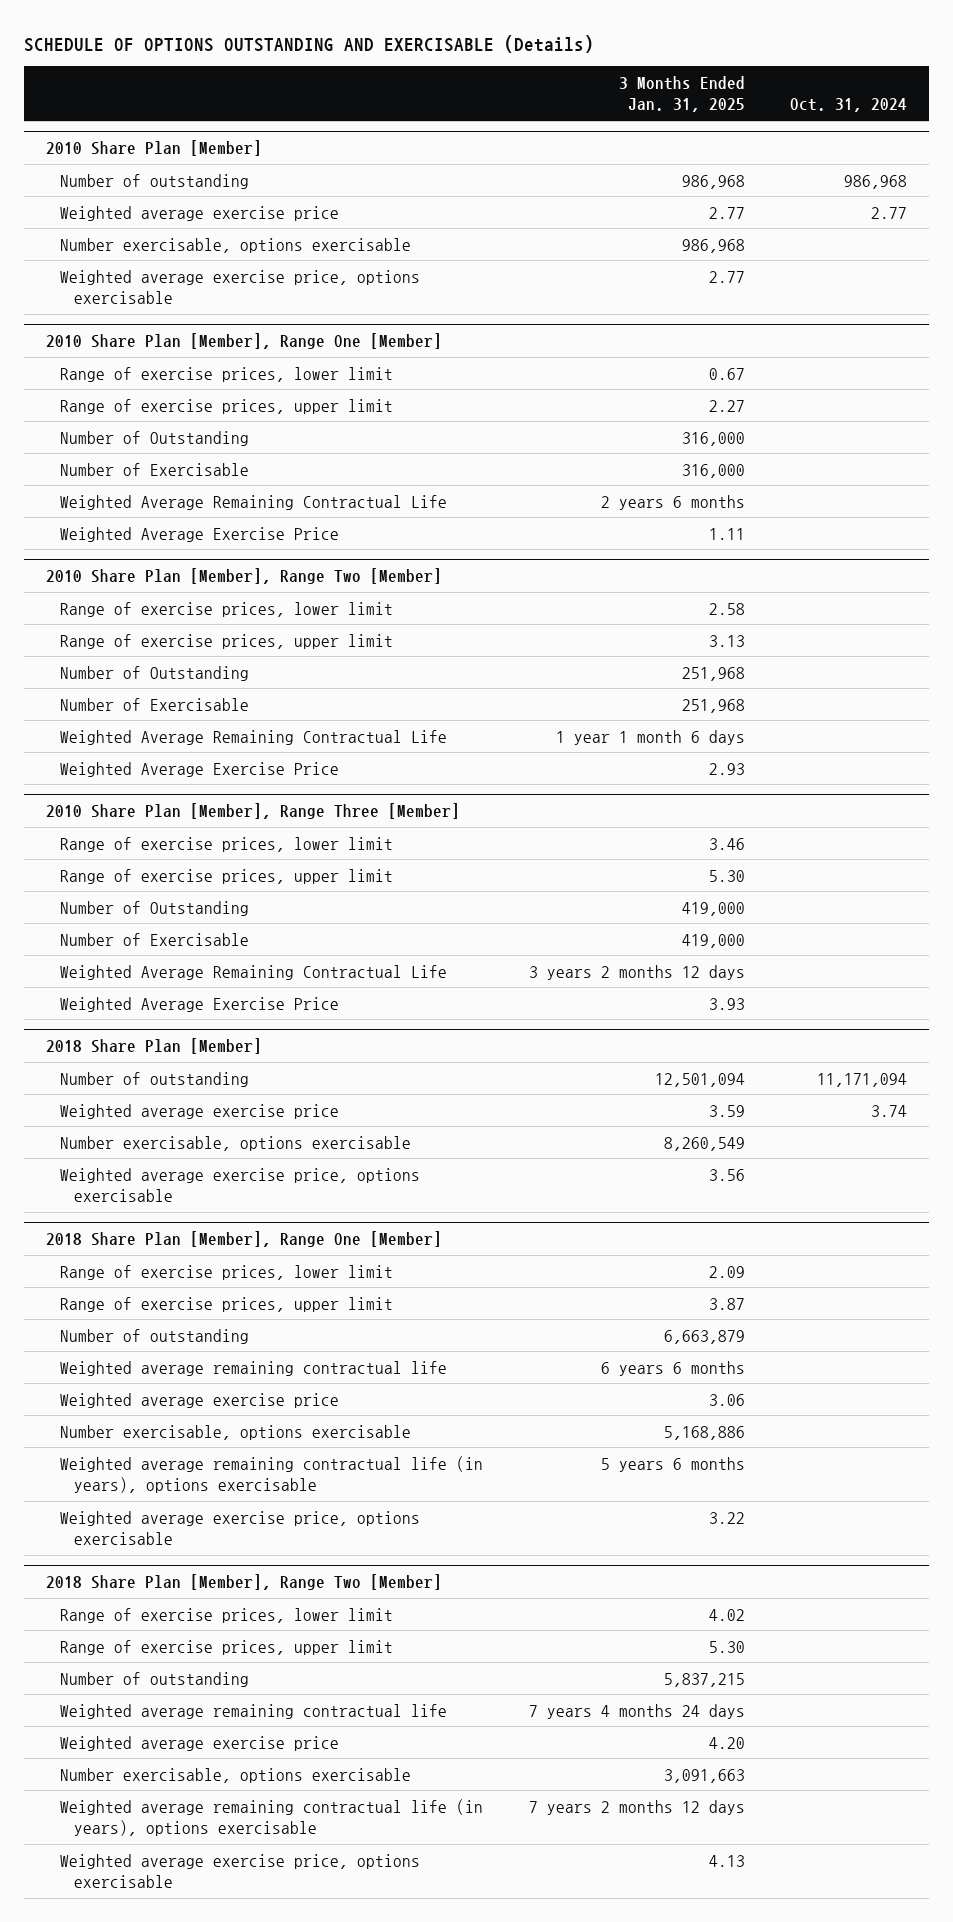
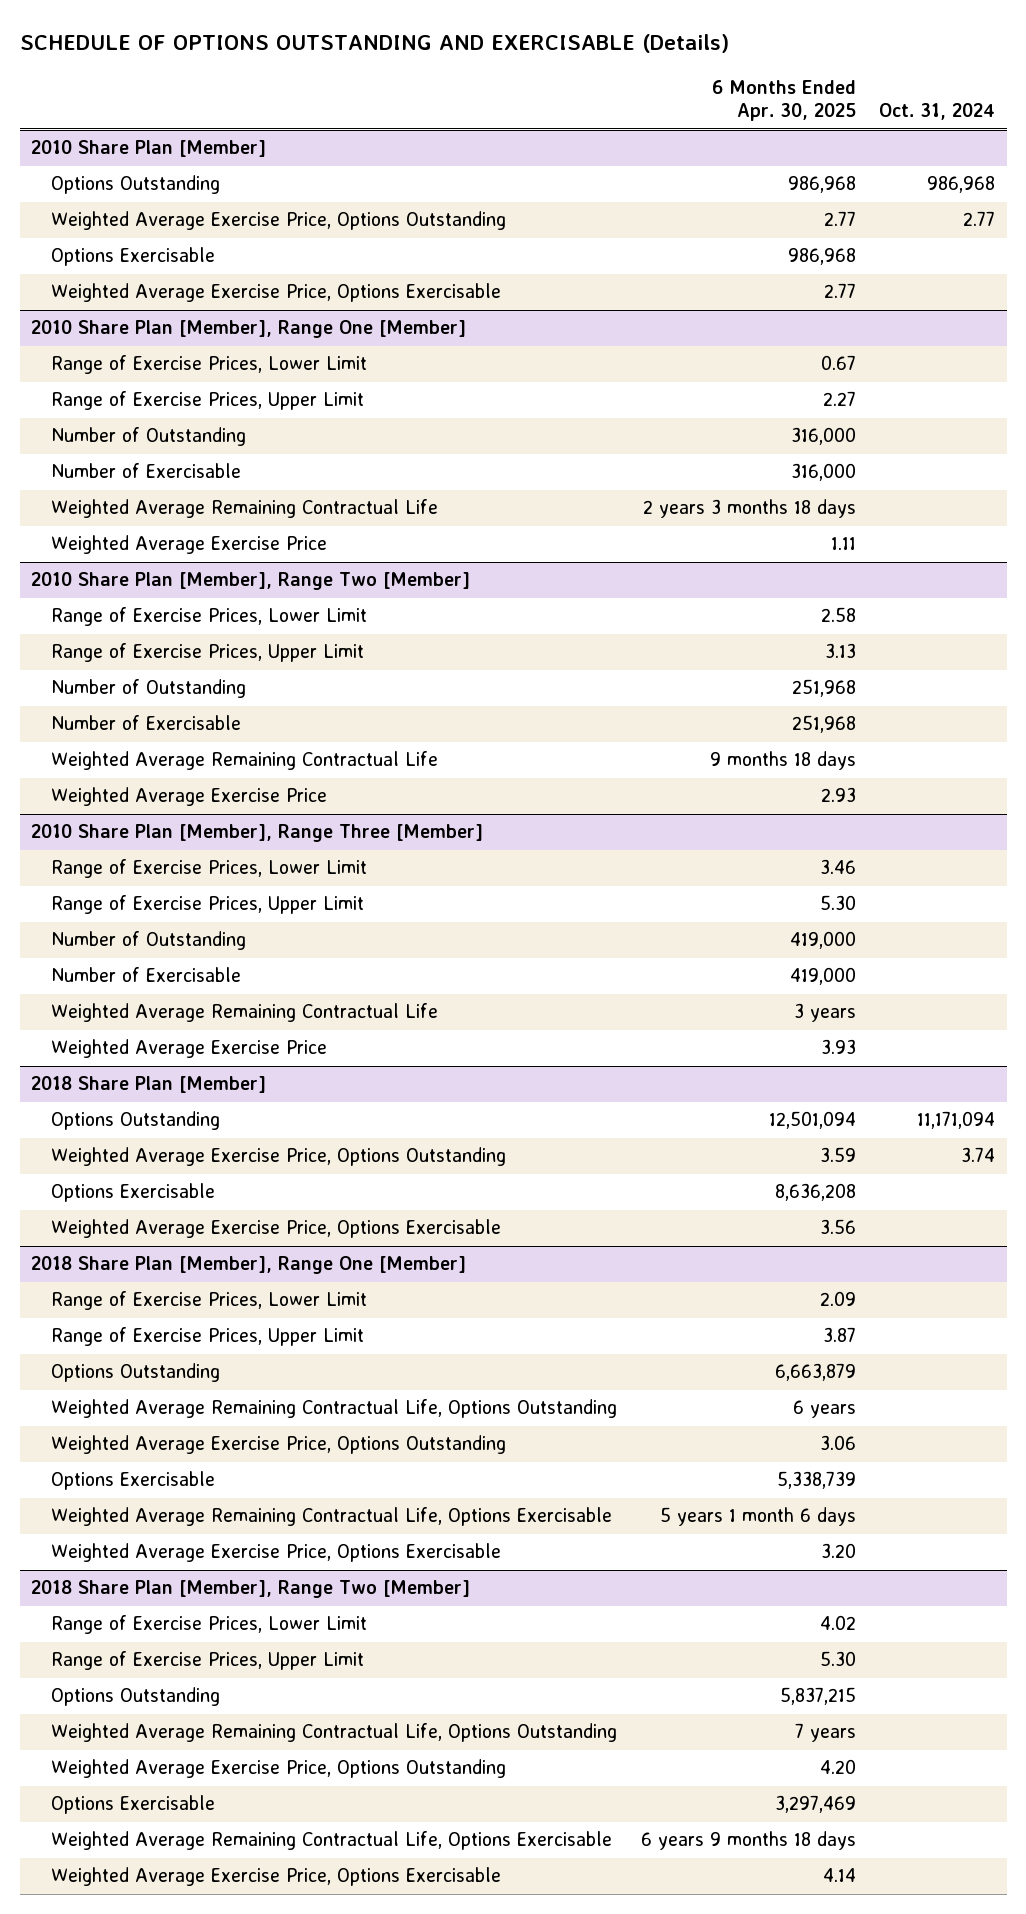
[618,75,745,113] 3 Months Ended Jan. 31, 2025 -> none
none -> [711,79,856,122] 6 Months Ended Apr. 30, 2025
[60,173,250,189] Number of outstanding -> [51,175,221,195] Options Outstanding
[60,205,340,221] Weighted average exercise price -> [51,211,507,231] Weighted Average Exercise Price, Options Outstanding
[60,237,412,253] Number exercisable, options exercisable -> [51,247,216,267] Options Exercisable
[60,269,421,304] Weighted average exercise price, options exercisable -> [51,283,502,303] Weighted Average Exercise Price, Options Exercisable
[60,366,394,382] Range of exercise prices, lower limit -> [51,355,368,375] Range of Exercise Prices, Lower Limit
[60,398,394,414] Range of exercise prices, upper limit -> [51,391,365,411] Range of Exercise Prices, Upper Limit
[60,601,394,617] Range of exercise prices, lower limit -> [51,607,368,627] Range of Exercise Prices, Lower Limit
[60,633,394,649] Range of exercise prices, upper limit -> [51,643,365,663] Range of Exercise Prices, Upper Limit
[60,836,394,852] Range of exercise prices, lower limit -> [51,859,368,879] Range of Exercise Prices, Lower Limit
[60,868,394,884] Range of exercise prices, upper limit -> [51,895,365,915] Range of Exercise Prices, Upper Limit
[60,1071,250,1087] Number of outstanding -> [51,1111,221,1131] Options Outstanding
[60,1103,340,1119] Weighted average exercise price -> [51,1147,507,1167] Weighted Average Exercise Price, Options Outstanding
[60,1135,412,1151] Number exercisable, options exercisable -> [51,1183,216,1203] Options Exercisable
[60,1167,421,1202] Weighted average exercise price, options exercisable -> [51,1219,502,1239] Weighted Average Exercise Price, Options Exercisable
[60,1264,394,1280] Range of exercise prices, lower limit -> [51,1291,368,1311] Range of Exercise Prices, Lower Limit
[60,1296,394,1312] Range of exercise prices, upper limit -> [51,1327,365,1347] Range of Exercise Prices, Upper Limit
[60,1328,250,1344] Number of outstanding -> [51,1363,221,1383] Options Outstanding
[60,1360,448,1376] Weighted average remaining contractual life -> [51,1399,618,1419] Weighted Average Remaining Contractual Life, Options Outstanding
[60,1392,340,1408] Weighted average exercise price -> [51,1435,507,1455] Weighted Average Exercise Price, Options Outstanding
[60,1424,412,1440] Number exercisable, options exercisable -> [51,1471,216,1491] Options Exercisable
[60,1455,484,1493] Weighted average remaining contractual life (in years), options exercisable -> [51,1507,613,1527] Weighted Average Remaining Contractual Life, Options Exercisable
[60,1510,421,1545] Weighted average exercise price, options exercisable -> [51,1543,502,1563] Weighted Average Exercise Price, Options Exercisable
[60,1607,394,1623] Range of exercise prices, lower limit -> [51,1615,368,1635] Range of Exercise Prices, Lower Limit
[60,1639,394,1655] Range of exercise prices, upper limit -> [51,1651,365,1671] Range of Exercise Prices, Upper Limit
[60,1671,250,1687] Number of outstanding -> [51,1687,221,1707] Options Outstanding
[60,1703,448,1719] Weighted average remaining contractual life -> [51,1723,618,1743] Weighted Average Remaining Contractual Life, Options Outstanding
[60,1735,340,1751] Weighted average exercise price -> [51,1759,507,1779] Weighted Average Exercise Price, Options Outstanding
[60,1767,412,1783] Number exercisable, options exercisable -> [51,1795,216,1815] Options Exercisable
[60,1798,484,1836] Weighted average remaining contractual life (in years), options exercisable -> [51,1831,613,1851] Weighted Average Remaining Contractual Life, Options Exercisable
[60,1853,421,1888] Weighted average exercise price, options exercisable -> [51,1867,502,1887] Weighted Average Exercise Price, Options Exercisable

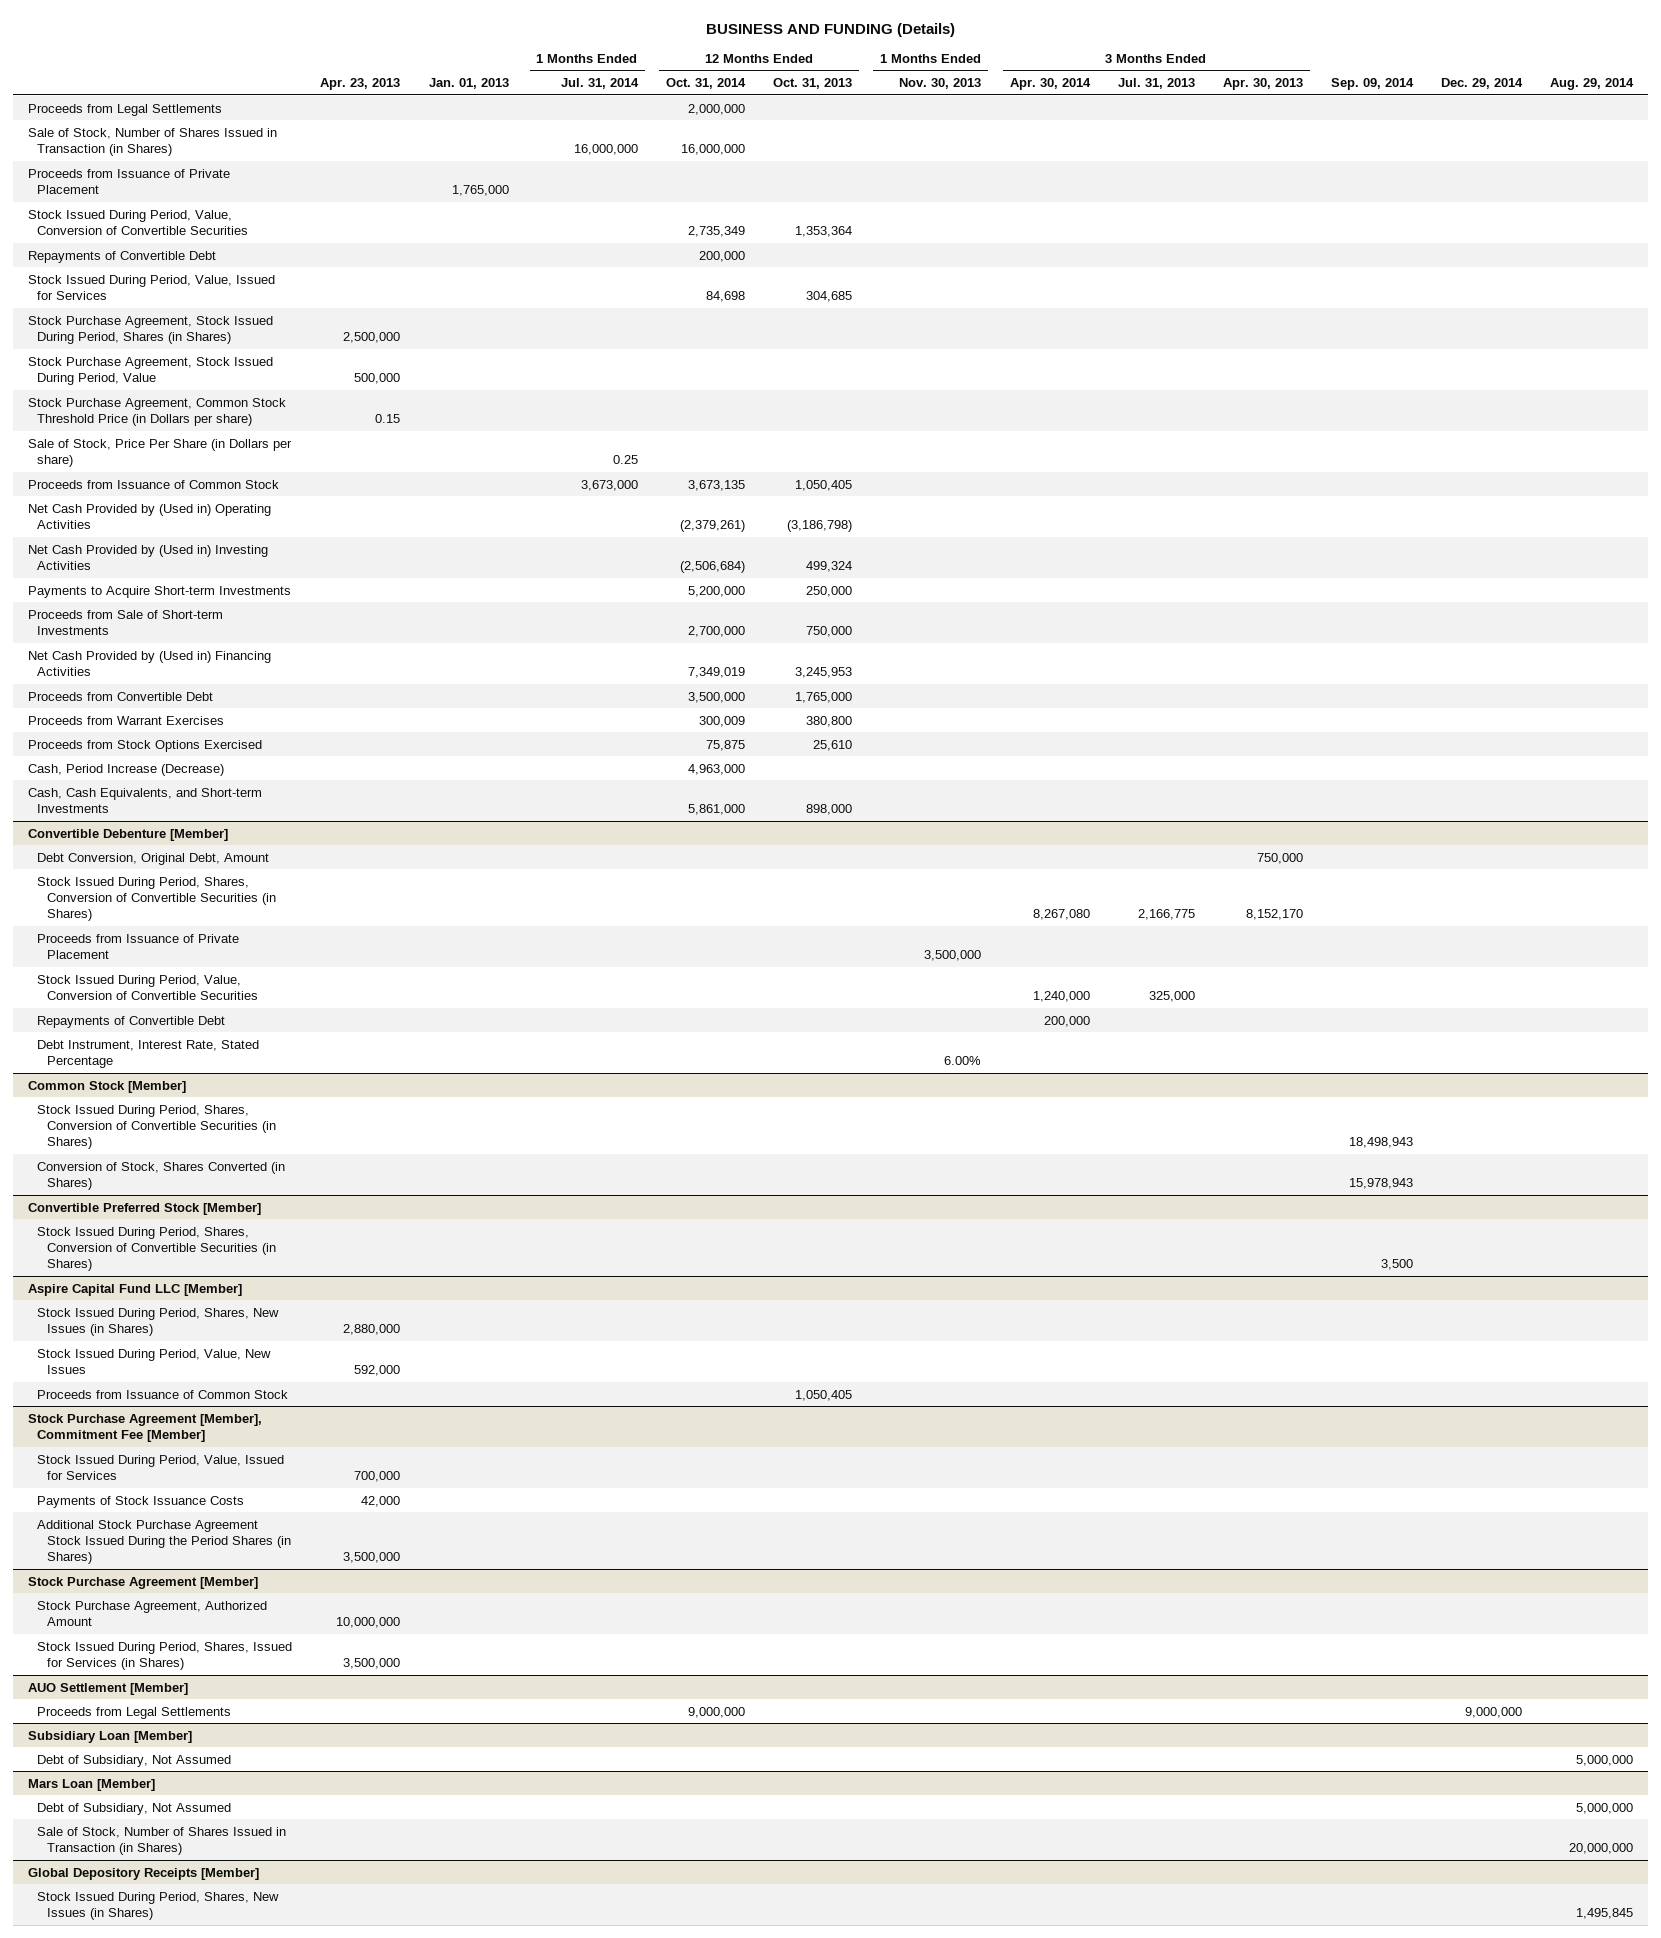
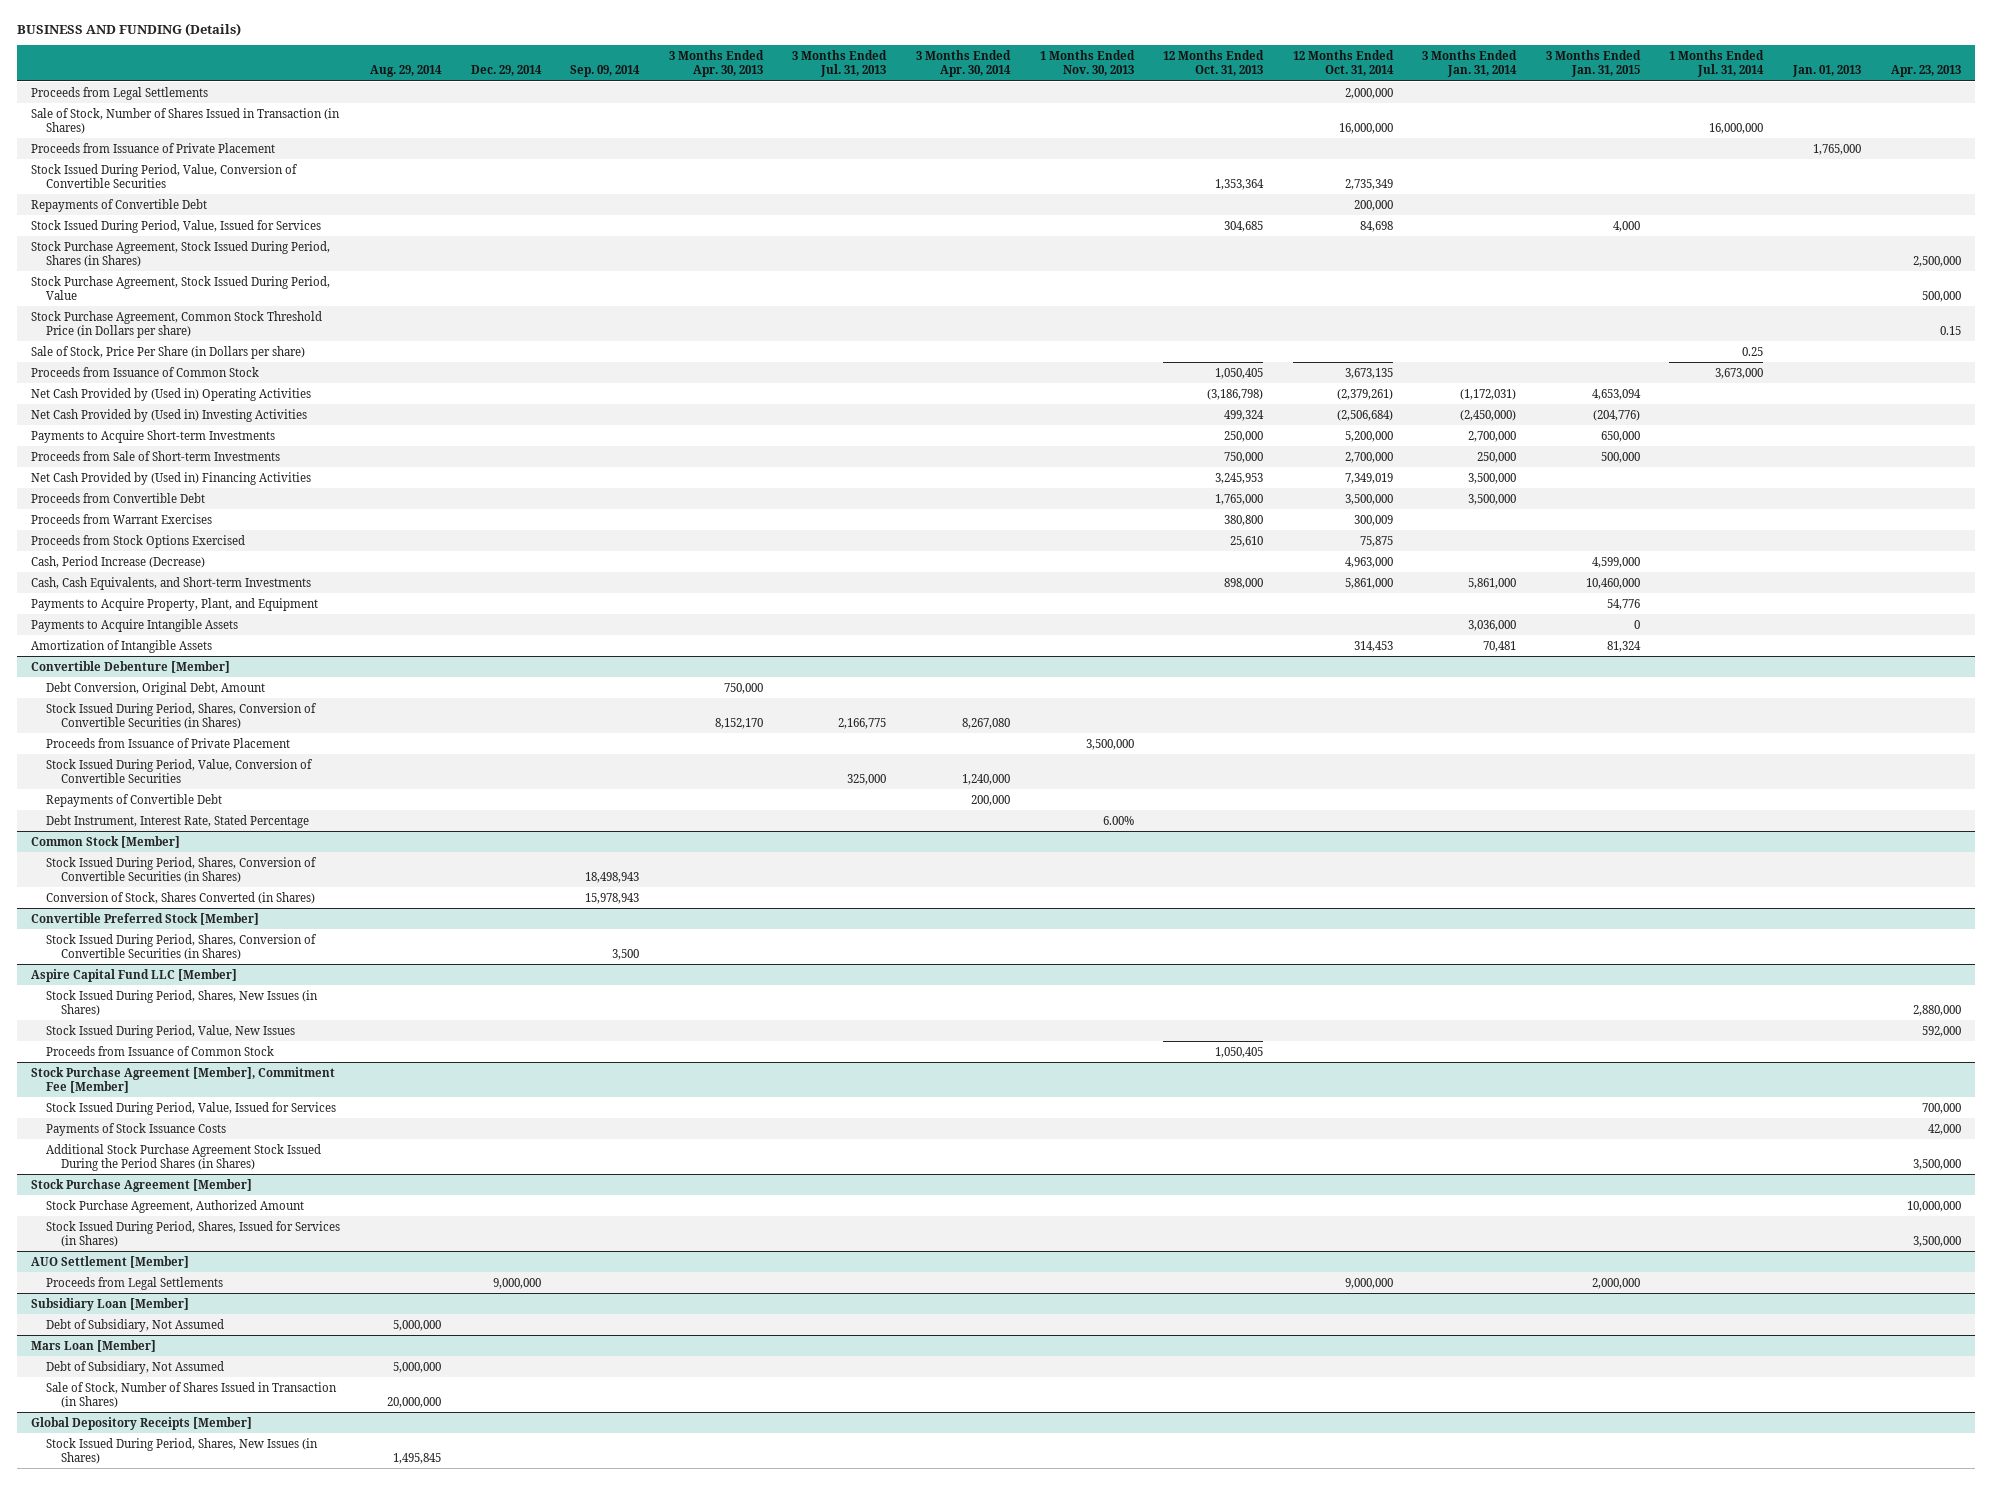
none -> [1422,49,1518,78] 3 Months Ended Jan. 31, 2014
none -> [1545,49,1641,78] 3 Months Ended Jan. 31, 2015
none -> [31,597,319,611] Payments to Acquire Property, Plant, and Equipment
none -> [31,618,239,632] Payments to Acquire Intangible Assets
none -> [31,639,213,653] Amortization of Intangible Assets

